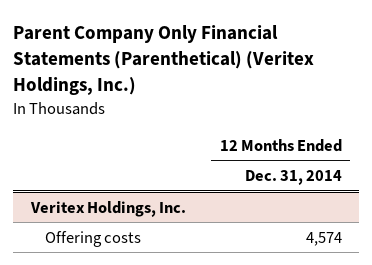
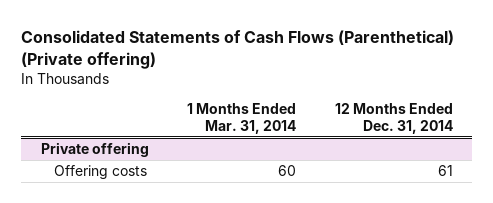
[13,25,315,96] Parent Company Only Financial Statements (Parenthetical) (Veritex Holdings, Inc.) -> [21,30,455,69] Consolidated Statements of Cash Flows (Parenthetical) (Private offering)
none -> [187,102,297,134] 1 Months Ended Mar. 31, 2014
[29,200,186,217] Veritex Holdings, Inc. -> none
none -> [40,142,149,158] Private offering
[305,231,342,246] 4,574 -> [437,165,453,177] 61

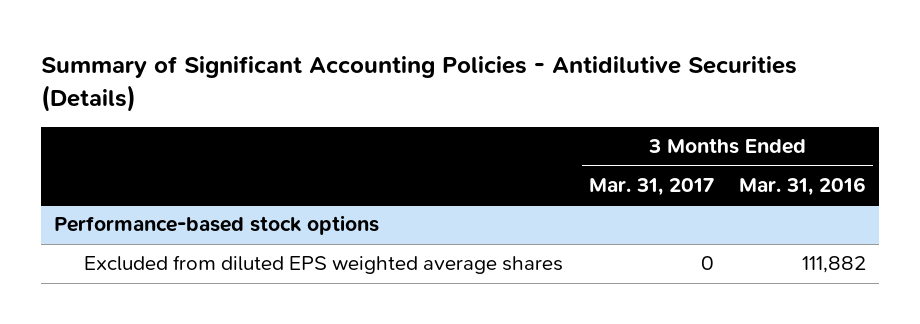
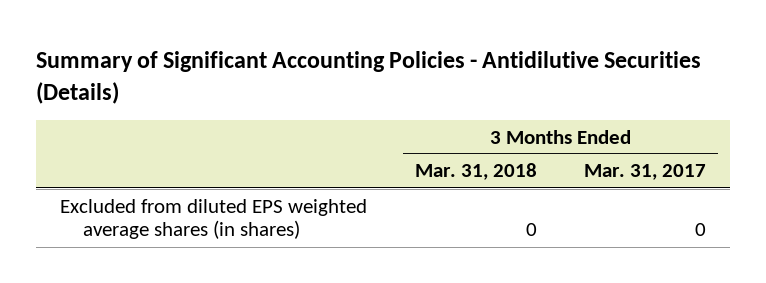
[739,176,867,196] Mar. 31, 2016 -> none
none -> [414,163,537,181] Mar. 31, 2018
[53,215,379,236] Performance-based stock options -> none
[84,255,564,275] Excluded from diluted EPS weighted average shares -> [60,198,368,240] Excluded from diluted EPS weighted average shares (in shares)

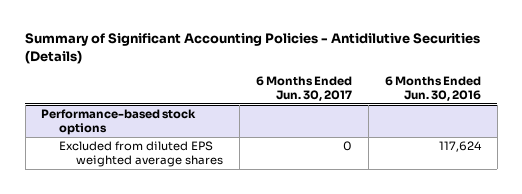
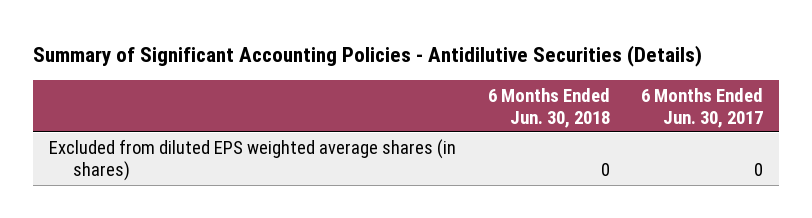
[384,76,481,102] 6 Months Ended Jun. 30, 2016 -> none
none -> [487,87,610,128] 6 Months Ended Jun. 30, 2018
[41,108,197,136] Performance-based stock options -> none
[58,140,223,168] Excluded from diluted EPS weighted average shares -> [49,139,457,182] Excluded from diluted EPS weighted average shares (in shares)

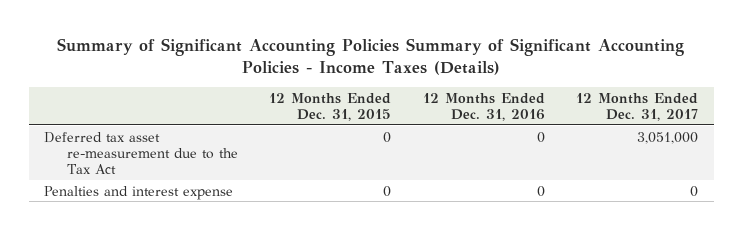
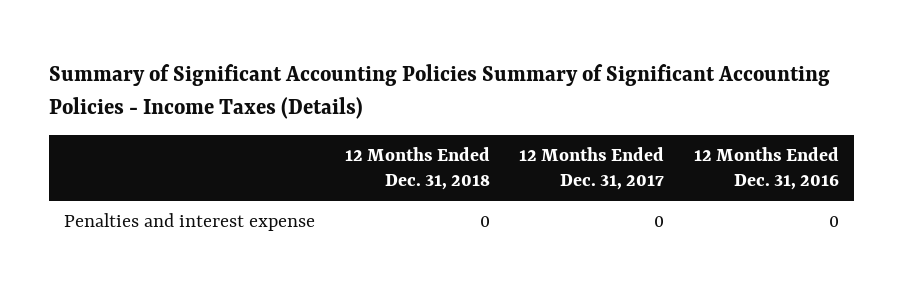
[269,92,392,122] 12 Months Ended Dec. 31, 2015 -> none
none -> [344,146,490,190] 12 Months Ended Dec. 31, 2018
[44,131,239,175] Deferred tax asset re-measurement due to the Tax Act -> none

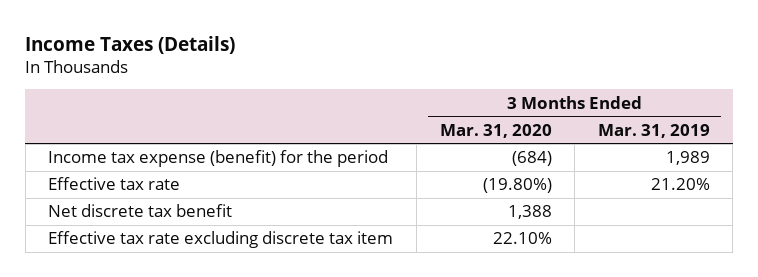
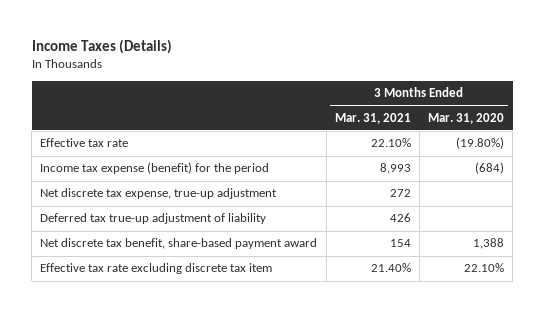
[597,123,710,138] Mar. 31, 2019 -> none
none -> [334,112,411,124] Mar. 31, 2021
[48,150,389,168] Income tax expense (benefit) for the period -> [40,162,270,175] Income tax expense (benefit) for the period
none -> [40,188,278,200] Net discrete tax expense, true-up adjustment
none -> [40,213,267,225] Deferred tax true-up adjustment of liability
[48,204,233,218] Net discrete tax benefit -> [40,238,318,250] Net discrete tax benefit, share-based payment award

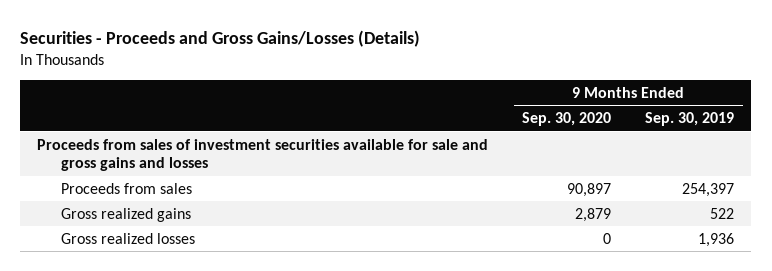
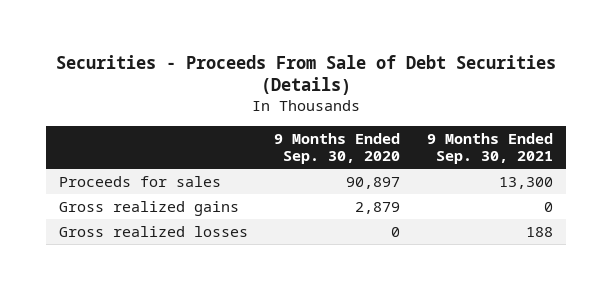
[20,30,421,48] Securities - Proceeds and Gross Gains/Losses (Details) -> [55,54,556,96] Securities - Proceeds From Sale of Debt Securities (Details)
[645,112,735,127] Sep. 30, 2019 -> none
none -> [427,132,554,165] 9 Months Ended Sep. 30, 2021
[37,138,489,172] Proceeds from sales of investment securities available for sale and gross gains and losses -> none
[61,182,193,194] Proceeds from sales -> [58,175,221,187] Proceeds for sales

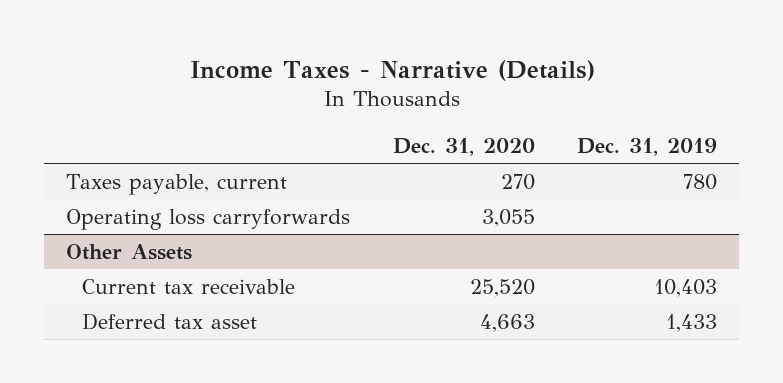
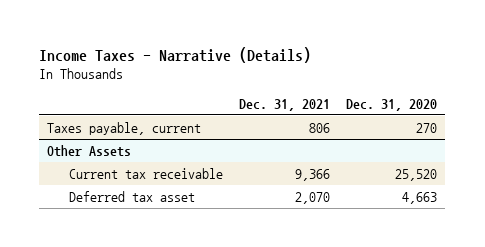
[577,137,718,156] Dec. 31, 2019 -> none
none -> [238,98,330,111] Dec. 31, 2021
[65,209,350,231] Operating loss carryforwards -> none

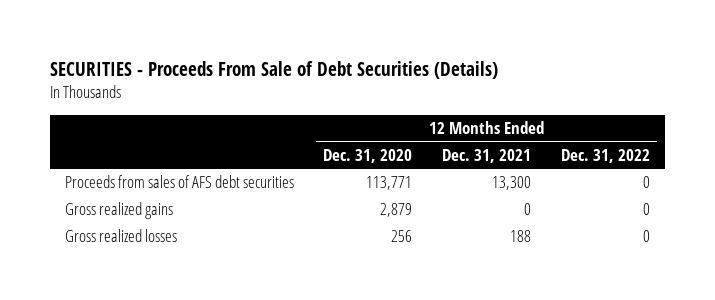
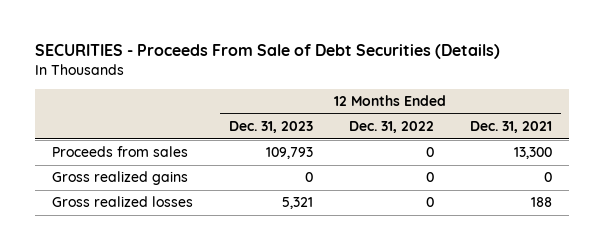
[323,148,413,163] Dec. 31, 2020 -> none
none -> [229,120,314,133] Dec. 31, 2023
[64,175,294,189] Proceeds from sales of AFS debt securities -> [52,146,189,158] Proceeds from sales

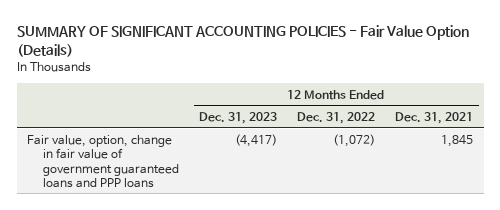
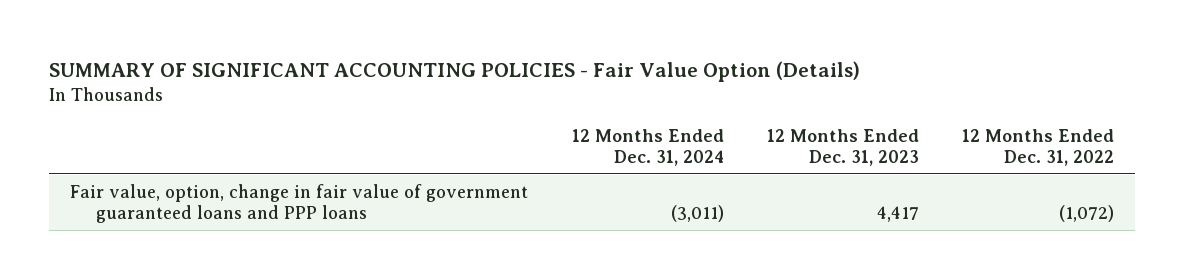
[395,111,474,124] Dec. 31, 2021 -> none
none -> [571,128,724,167] 12 Months Ended Dec. 31, 2024
[235,134,278,148] (4,417) -> [876,206,919,223] 4,417

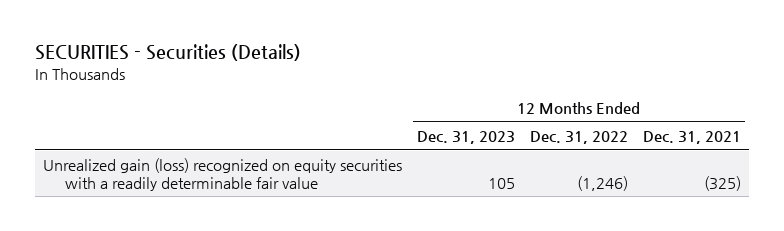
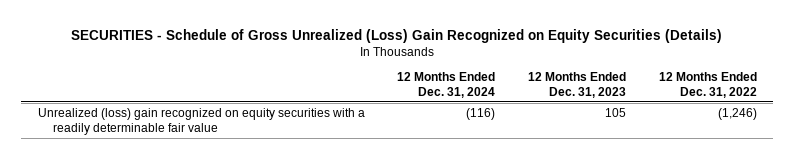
[34,44,301,62] SECURITIES - Securities (Details) -> [71,28,723,43] SECURITIES - Schedule of Gross Unrealized (Loss) Gain Recognized on Equity Securities (Details)
[643,130,742,144] Dec. 31, 2021 -> none
none -> [397,72,496,99] 12 Months Ended Dec. 31, 2024
[42,158,402,191] Unrealized gain (loss) recognized on equity securities with a readily determinable fair value -> [37,107,365,135] Unrealized (loss) gain recognized on equity securities with a readily determinable fair value

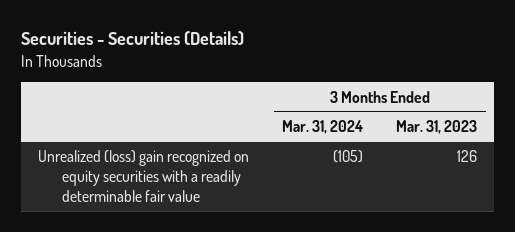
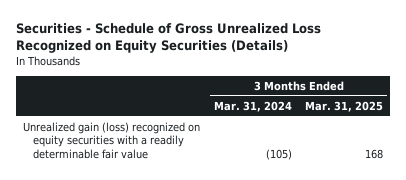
[21,31,245,47] Securities - Securities (Details) -> [16,23,322,54] Securities - Schedule of Gross Unrealized Loss Recognized on Equity Securities (Details)
[396,120,478,135] Mar. 31, 2023 -> none
none -> [305,100,384,112] Mar. 31, 2025
[37,150,249,202] Unrealized (loss) gain recognized on equity securities with a readily determinable fair value -> [22,121,200,159] Unrealized gain (loss) recognized on equity securities with a readily determinable fair value

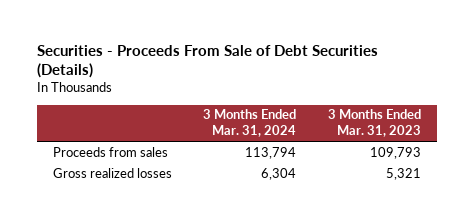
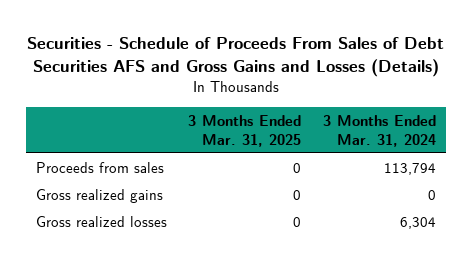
[36,45,378,79] Securities - Proceeds From Sale of Debt Securities (Details) -> [26,36,444,77] Securities - Schedule of Proceeds From Sales of Debt Securities AFS and Gross Gains and Losses (Details)
[327,109,421,138] 3 Months Ended Mar. 31, 2023 -> none
none -> [188,114,302,147] 3 Months Ended Mar. 31, 2025
none -> [36,188,164,203] Gross realized gains

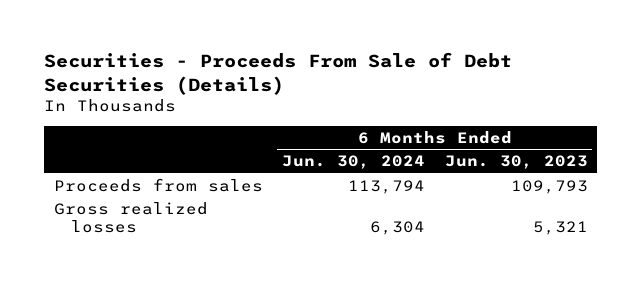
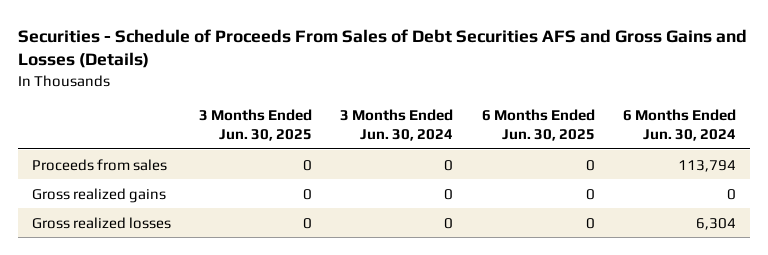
[43,52,512,95] Securities - Proceeds From Sale of Debt Securities (Details) -> [18,28,748,69] Securities - Schedule of Proceeds From Sales of Debt Securities AFS and Gross Gains and Losses (Details)
[444,155,588,170] Jun. 30, 2023 -> none
none -> [199,109,313,141] 3 Months Ended Jun. 30, 2025
none -> [340,109,454,141] 3 Months Ended Jun. 30, 2024
none -> [481,109,595,141] 6 Months Ended Jun. 30, 2025
none -> [32,187,167,203] Gross realized gains

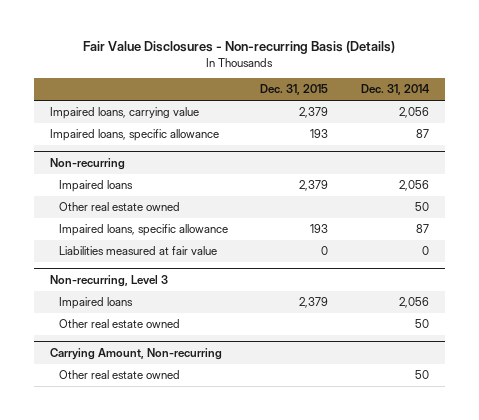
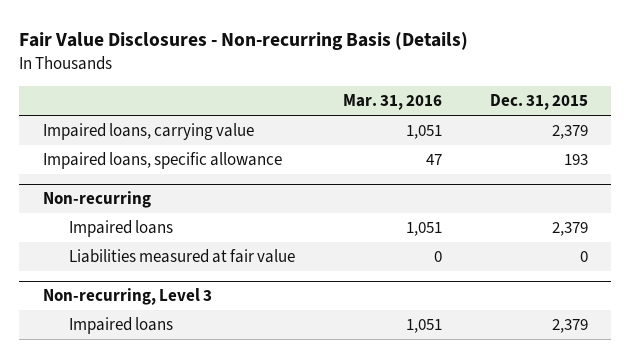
[360,84,430,96] Dec. 31, 2014 -> none
none -> [342,94,442,111] Mar. 31, 2016
[58,202,180,212] Other real estate owned -> none
[58,224,228,237] Impaired loans, specific allowance -> none
[58,319,180,329] Other real estate owned -> none
[49,347,222,360] Carrying Amount, Non-recurring -> none
[58,370,180,380] Other real estate owned -> none

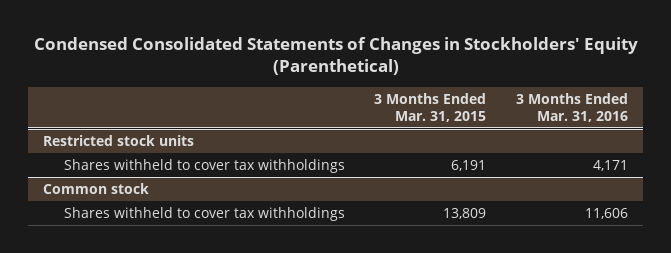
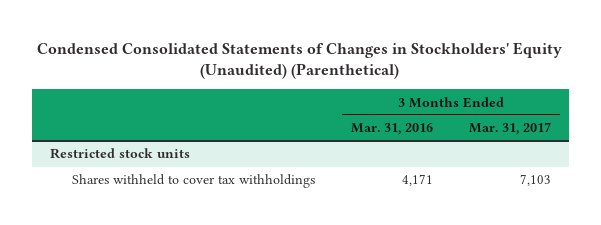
[33,37,638,76] Condensed Consolidated Statements of Changes in Stockholders' Equity (Parenthetical) -> [37,41,563,80] Condensed Consolidated Statements of Changes in Stockholders' Equity (Unaudited) (Parenthetical)
[374,92,487,122] 3 Months Ended Mar. 31, 2015 -> none
none -> [468,122,551,136] Mar. 31, 2017
[43,182,150,194] Common stock -> none
[63,206,345,221] Shares withheld to cover tax withholdings -> none

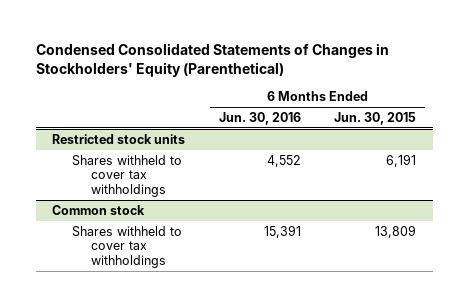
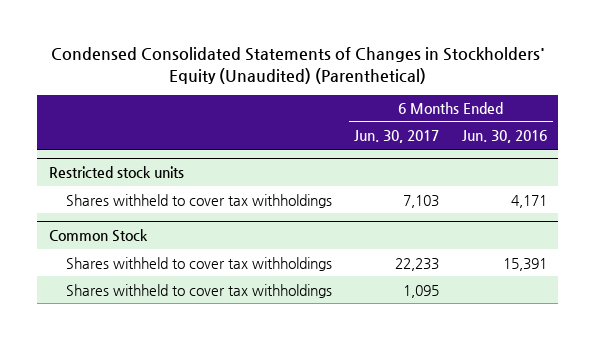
[35,42,389,78] Condensed Consolidated Statements of Changes in Stockholders' Equity (Parenthetical) -> [50,46,545,84] Condensed Consolidated Statements of Changes in Stockholders' Equity (Unaudited) (Parenthetical)
[334,111,417,125] Jun. 30, 2015 -> none
none -> [354,130,440,144] Jun. 30, 2017
[266,154,301,167] 4,552 -> [510,194,547,208] 4,171
[52,204,146,215] Common stock -> [48,228,148,242] Common Stock
none -> [65,283,332,298] Shares withheld to cover tax withholdings

